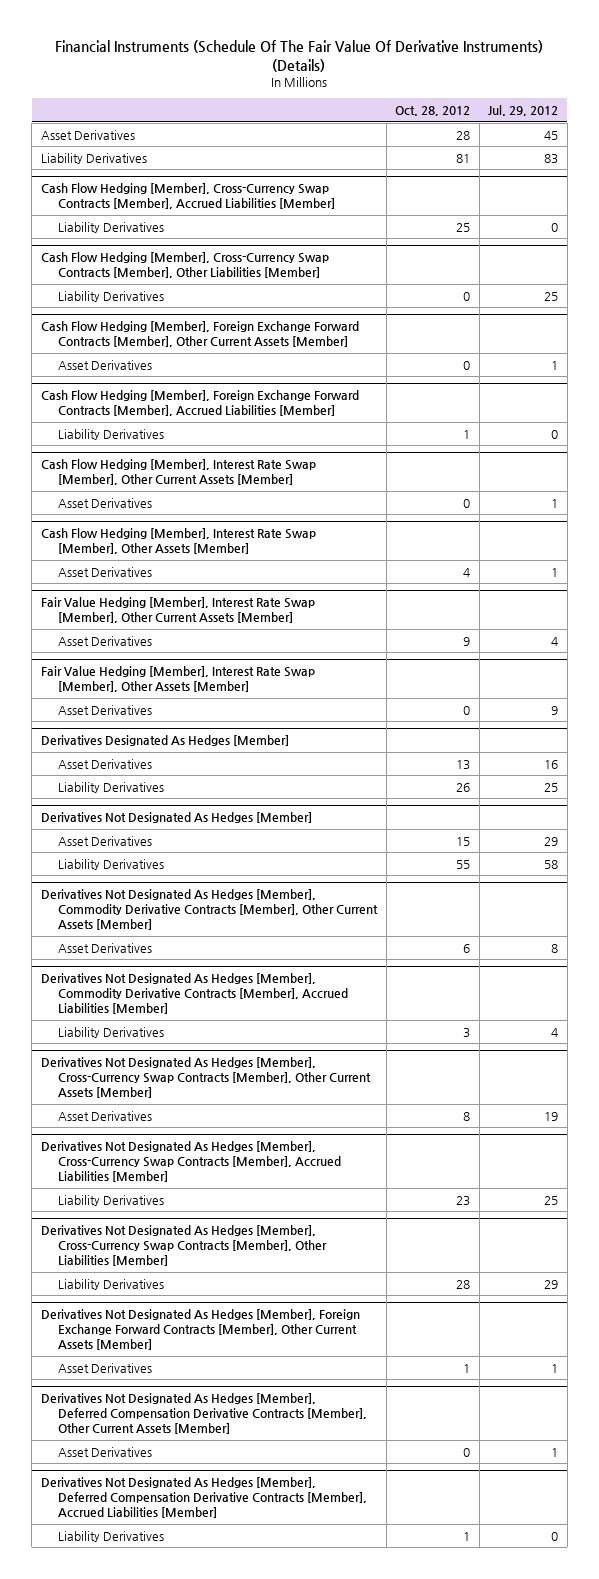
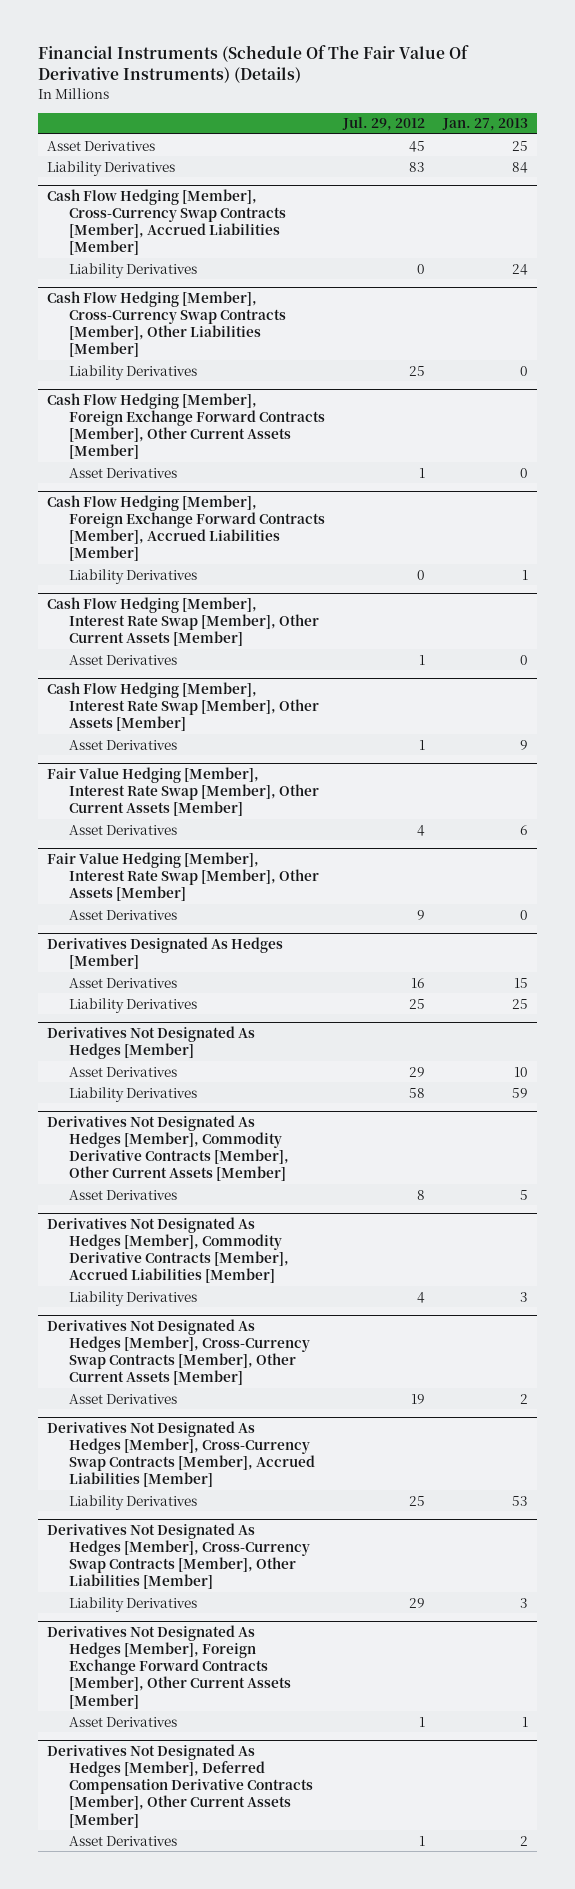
[395,106,471,117] Oct. 28, 2012 -> none
none -> [441,118,528,132] Jan. 27, 2013
[40,1477,368,1519] Derivatives Not Designated As Hedges [Member], Deferred Compensation Derivative Contracts [Member], Accrued Liabilities [Member] -> none
[58,1531,165,1543] Liability Derivatives -> none

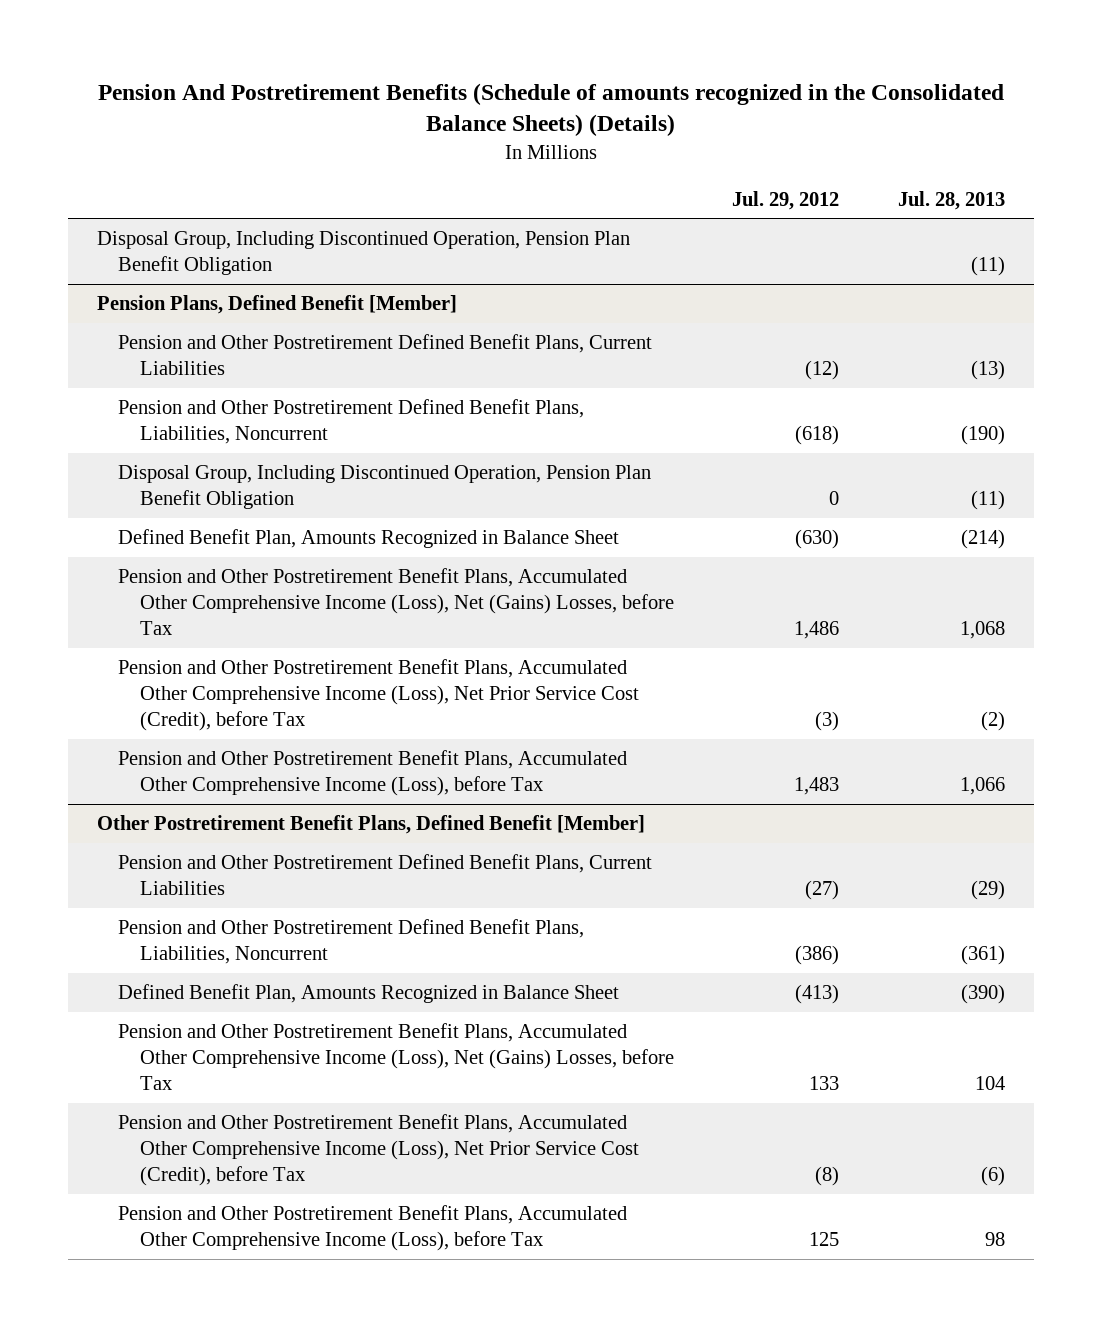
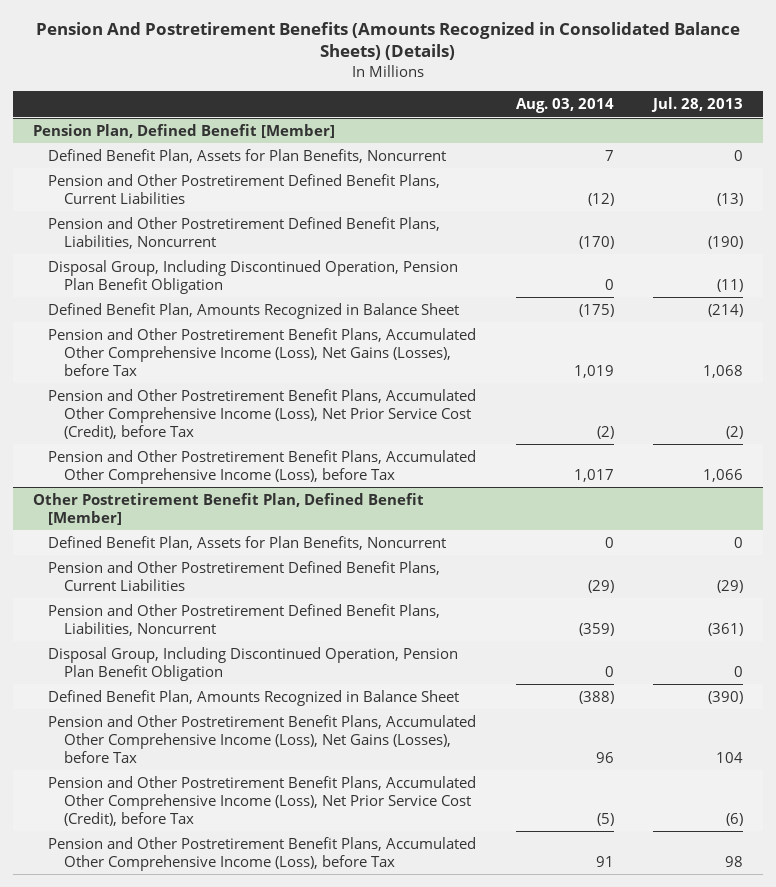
[97,82,1004,137] Pension And Postretirement Benefits (Schedule of amounts recognized in the Consolidated Balance Sheets) (Details) -> [36,22,741,61] Pension And Postretirement Benefits (Amounts Recognized in Consolidated Balance Sheets) (Details)
[732,190,840,210] Jul. 29, 2012 -> none
none -> [515,98,614,114] Aug. 03, 2014
[96,231,630,276] Disposal Group, Including Discontinued Operation, Pension Plan Benefit Obligation -> none
[96,295,457,315] Pension Plans, Defined Benefit [Member] -> [32,123,335,138] Pension Plan, Defined Benefit [Member]
none -> [48,148,447,163] Defined Benefit Plan, Assets for Plan Benefits, Noncurrent
[118,568,674,636] Pension and Other Postretirement Benefit Plans, Accumulated Other Comprehensive Income (Loss), Net (Gains) Losses, before Tax -> [48,327,477,376] Pension and Other Postretirement Benefit Plans, Accumulated Other Comprehensive Income (Loss), Net Gains (Losses), before Tax
[96,815,645,835] Other Postretirement Benefit Plans, Defined Benefit [Member] -> [32,492,424,525] Other Postretirement Benefit Plan, Defined Benefit [Member]
none -> [48,535,447,550] Defined Benefit Plan, Assets for Plan Benefits, Noncurrent
none -> [48,646,459,681] Disposal Group, Including Discontinued Operation, Pension Plan Benefit Obligation
[118,1023,674,1091] Pension and Other Postretirement Benefit Plans, Accumulated Other Comprehensive Income (Loss), Net (Gains) Losses, before Tax -> [48,714,477,763] Pension and Other Postretirement Benefit Plans, Accumulated Other Comprehensive Income (Loss), Net Gains (Losses), before Tax

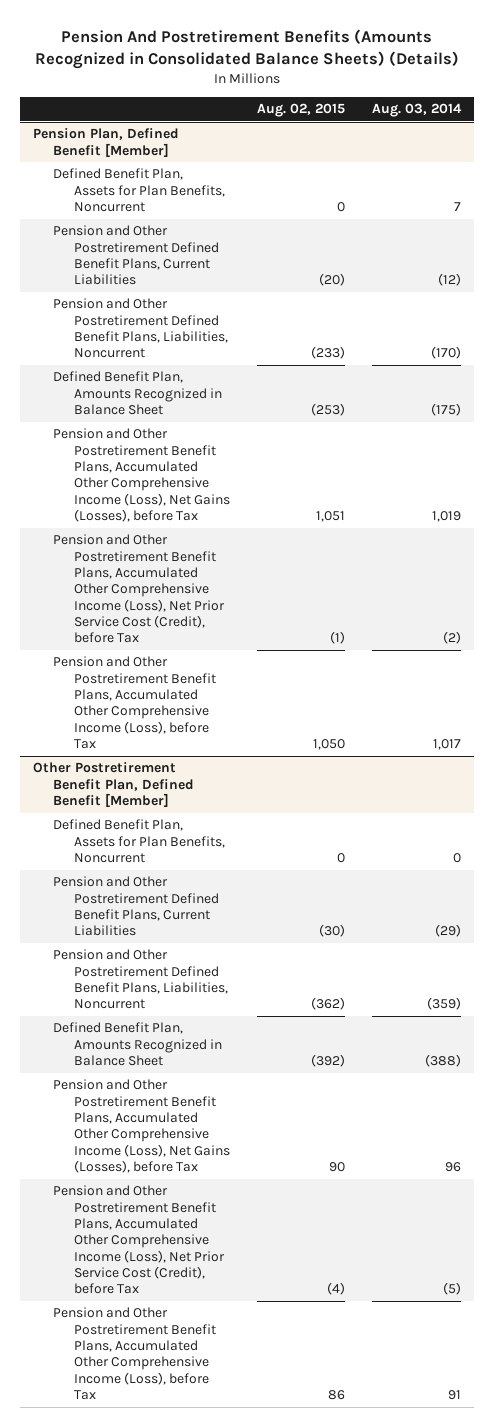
[651,97,744,113] Jul. 28, 2013 -> none
none -> [256,103,345,118] Aug. 02, 2015
[48,259,459,294] Disposal Group, Including Discontinued Operation, Pension Plan Benefit Obligation -> none
[48,646,459,681] Disposal Group, Including Discontinued Operation, Pension Plan Benefit Obligation -> none

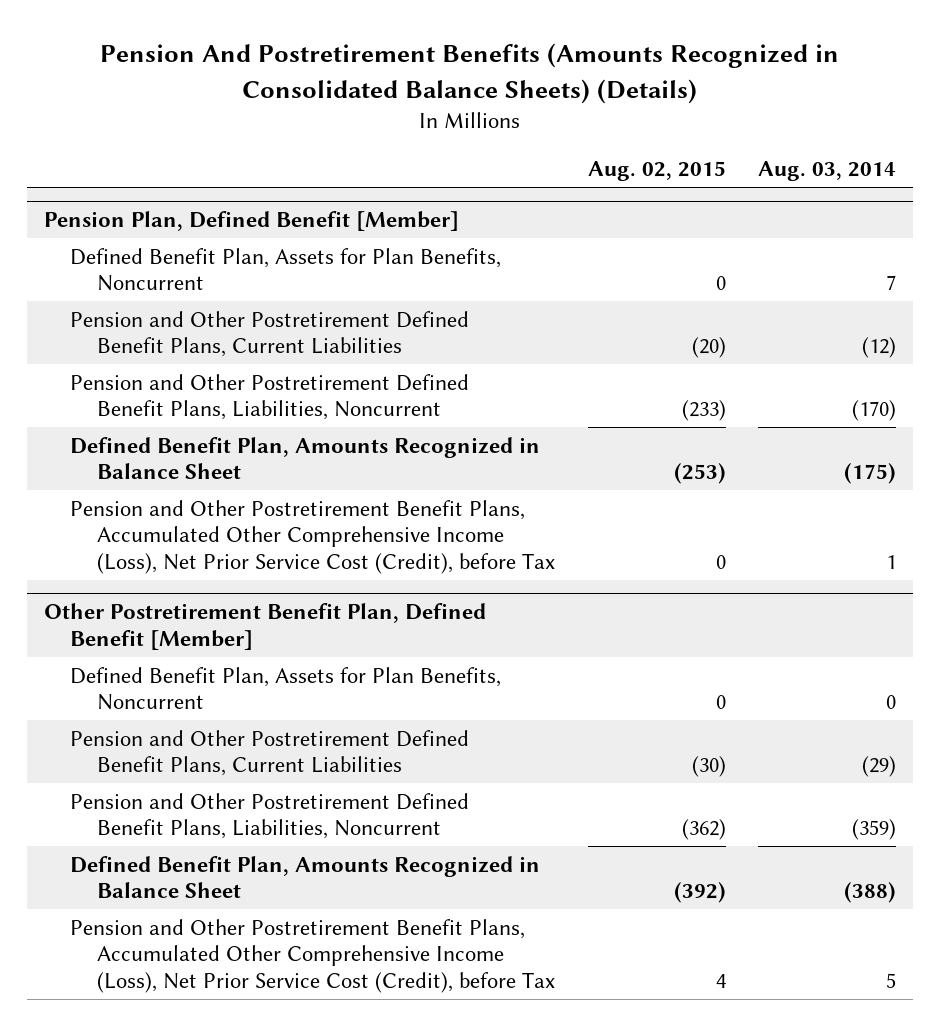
[53,428,230,523] Pension and Other Postretirement Benefit Plans, Accumulated Other Comprehensive Income (Loss), Net Gains (Losses), before Tax -> none
[53,656,216,750] Pension and Other Postretirement Benefit Plans, Accumulated Other Comprehensive Income (Loss), before Tax -> none
[329,631,345,645] (1) -> [715,554,726,569] 0
[442,631,461,645] (2) -> [886,554,897,569] 1
[53,1079,230,1174] Pension and Other Postretirement Benefit Plans, Accumulated Other Comprehensive Income (Loss), Net Gains (Losses), before Tax -> none
[53,1307,216,1401] Pension and Other Postretirement Benefit Plans, Accumulated Other Comprehensive Income (Loss), before Tax -> none
[326,1282,345,1296] (4) -> [715,973,726,988] 4
[442,1282,461,1296] (5) -> [886,972,897,988] 5

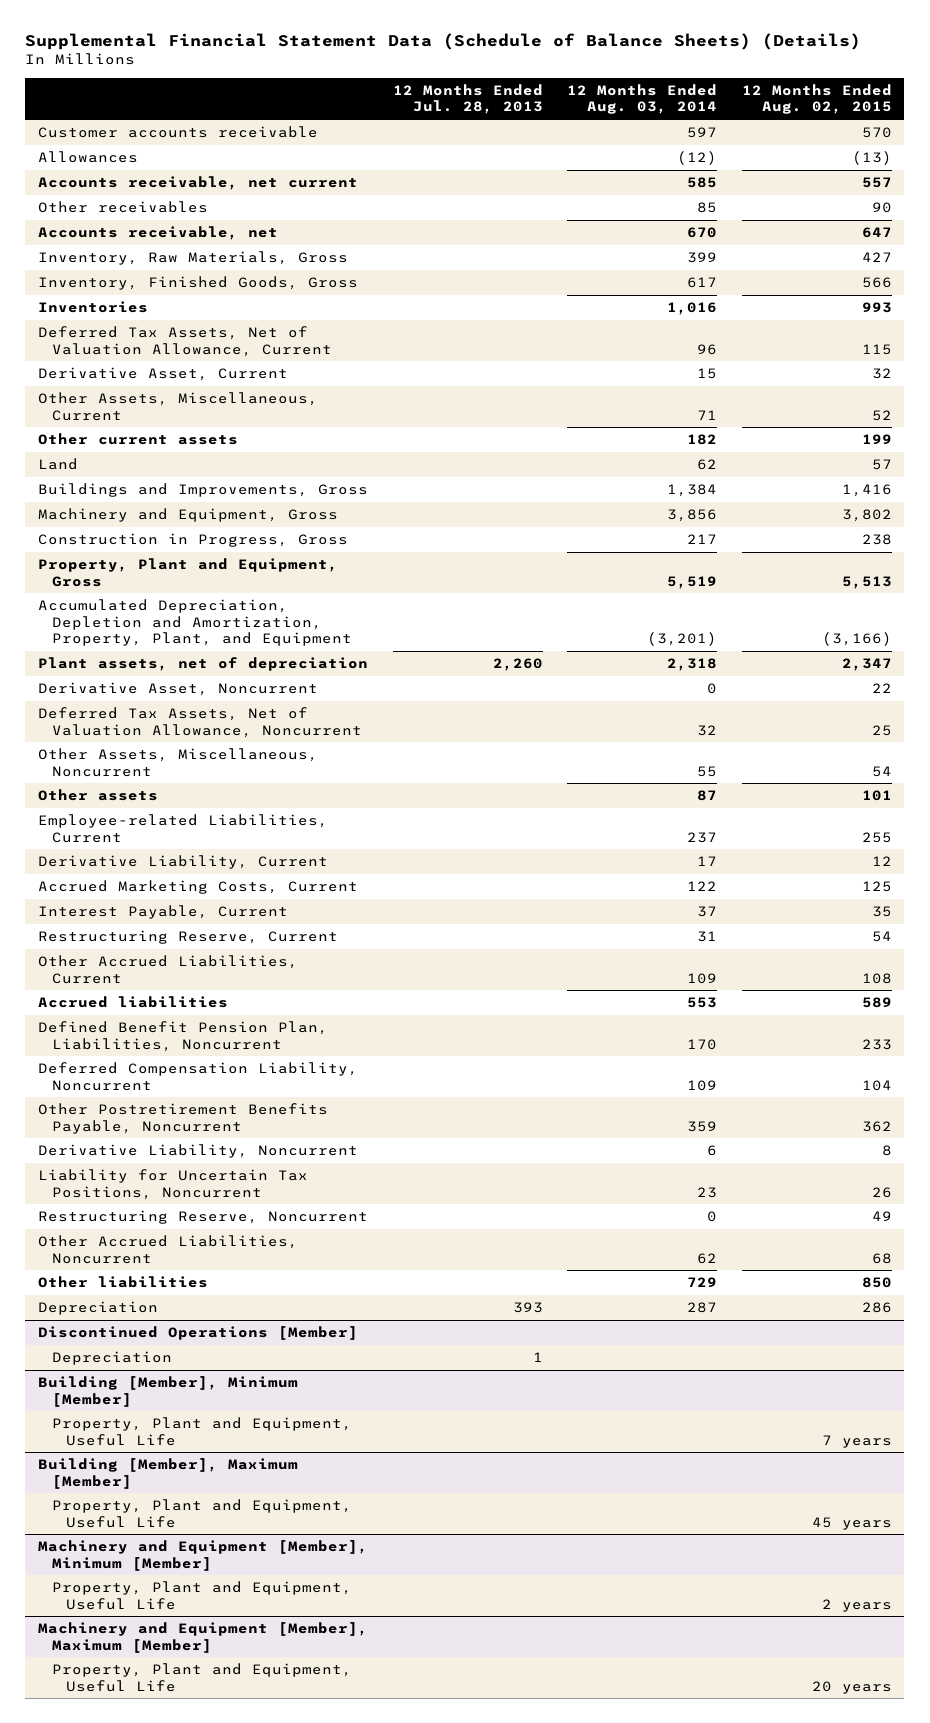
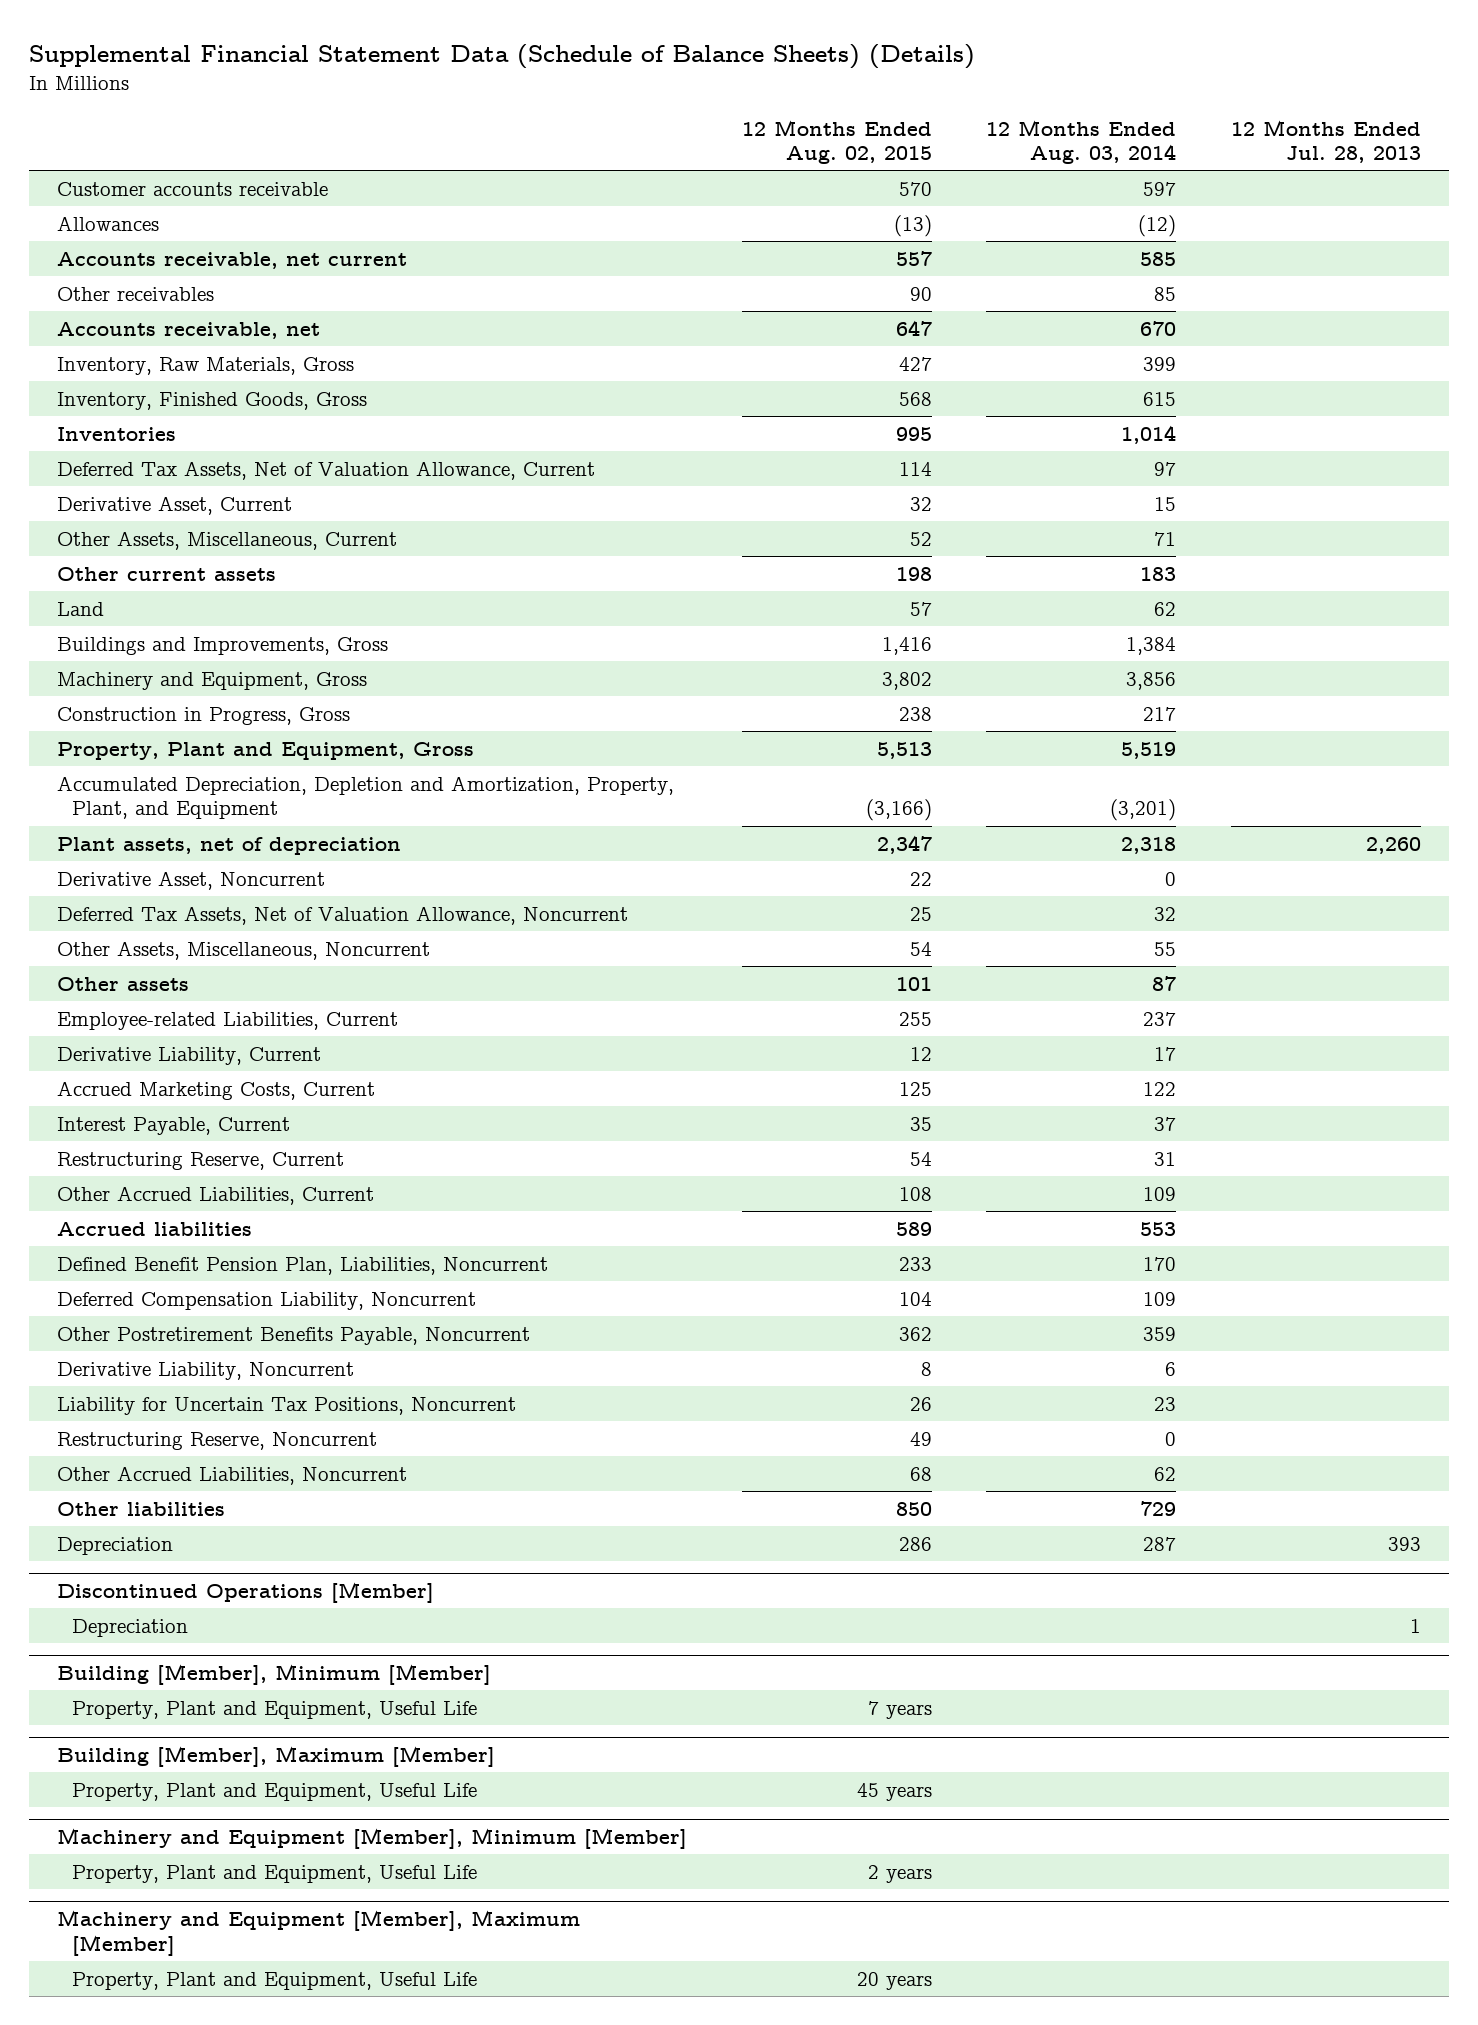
[687,277,718,289] 617 -> [1143,391,1177,406] 615
[861,277,892,289] 566 -> [898,391,932,406] 568
[667,302,718,316] 1,016 -> [1121,424,1177,444] 1,014
[861,302,892,314] 993 -> [895,426,932,441] 995
[697,343,718,355] 96 -> [1154,461,1177,476] 97
[861,343,892,355] 115 -> [898,461,932,476] 114
[687,434,718,446] 182 -> [1140,566,1177,581] 183
[861,434,892,445] 199 -> [895,566,932,581] 198

